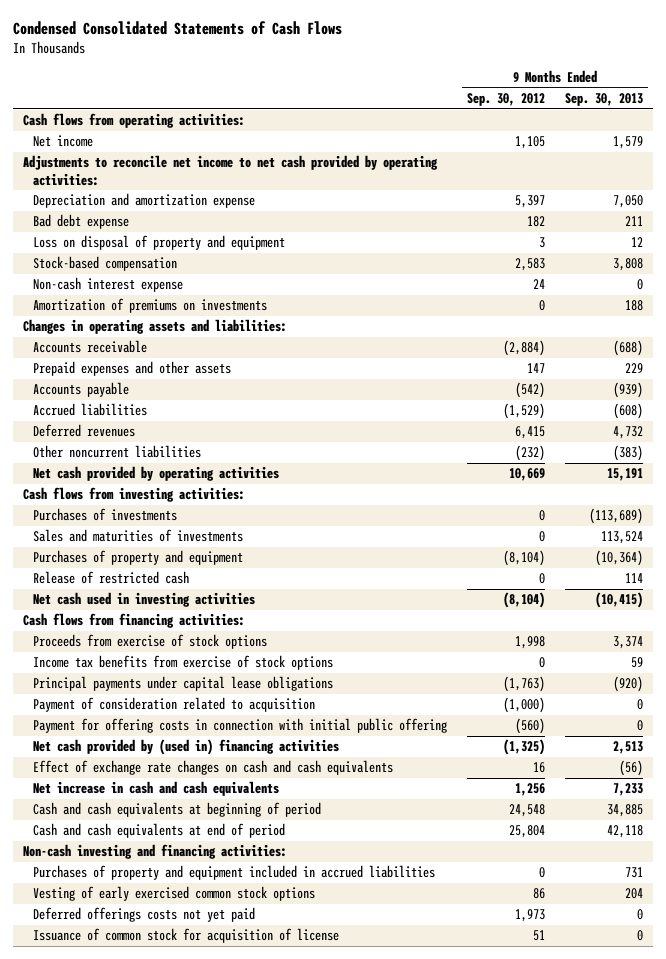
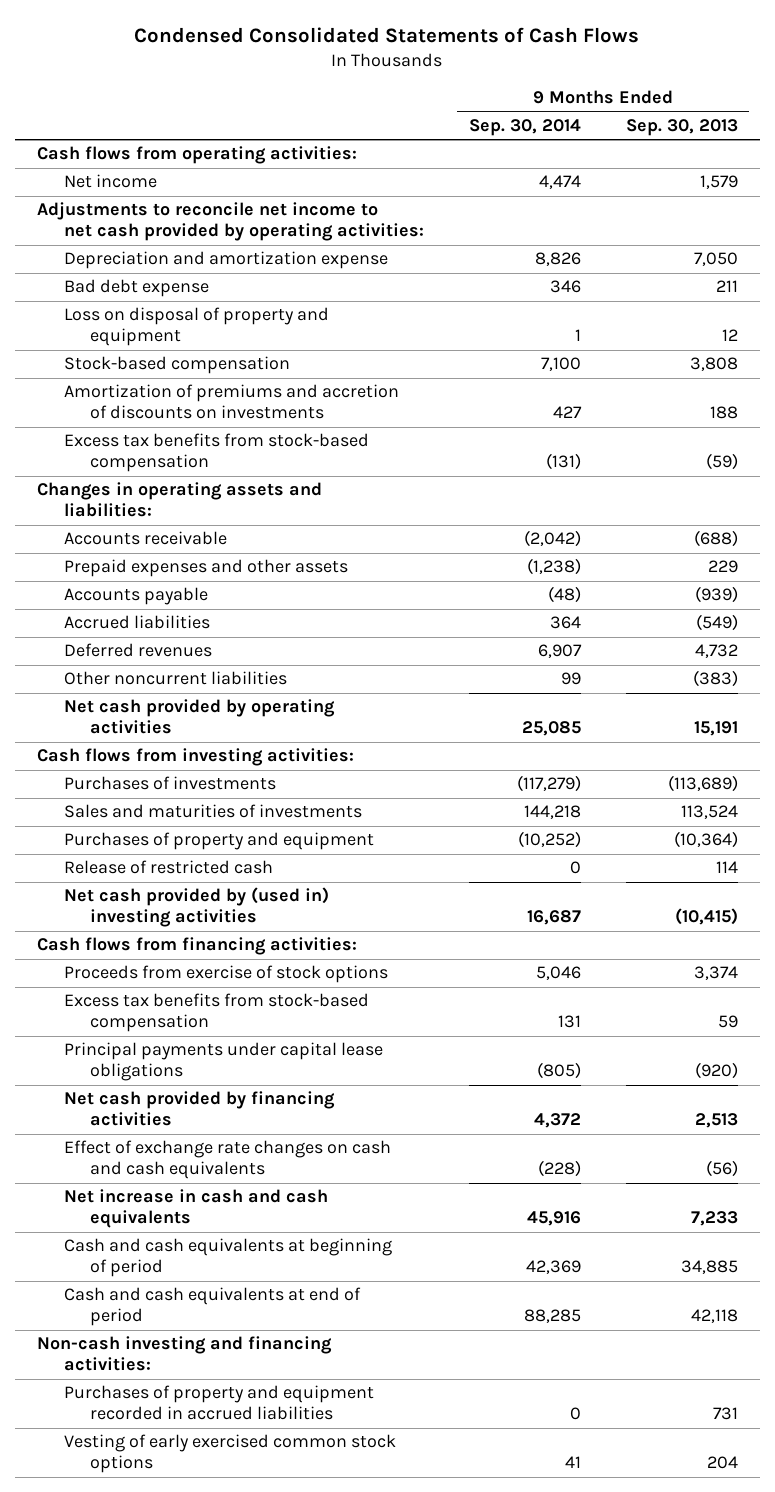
[467,93,546,107] Sep. 30, 2012 -> none
none -> [468,119,581,137] Sep. 30, 2014
[33,277,184,293] Non-cash interest expense -> none
[33,298,268,314] Amortization of premiums on investments -> [63,384,399,420] Amortization of premiums and accretion of discounts on investments
none -> [63,433,369,473] Excess tax benefits from stock-based compensation
[613,403,644,420] (608) -> [695,614,738,632] (549)
[33,592,256,608] Net cash used in investing activities -> [63,887,329,928] Net cash provided by (used in) investing activities
[33,655,334,671] Income tax benefits from exercise of stock options -> none
none -> [63,993,369,1033] Excess tax benefits from stock-based compensation
[33,697,316,713] Payment of consideration related to acquisition -> none
[33,718,448,734] Payment for offering costs in connection with initial public offering -> none
[33,739,340,756] Net cash provided by (used in) financing activities -> [63,1091,335,1127] Net cash provided by financing activities
[33,865,436,881] Purchases of property and equipment included in accrued liabilities -> [63,1385,374,1421] Purchases of property and equipment recorded in accrued liabilities
[33,907,256,923] Deferred offerings costs not yet paid -> none
[33,928,340,944] Issuance of common stock for acquisition of license -> none

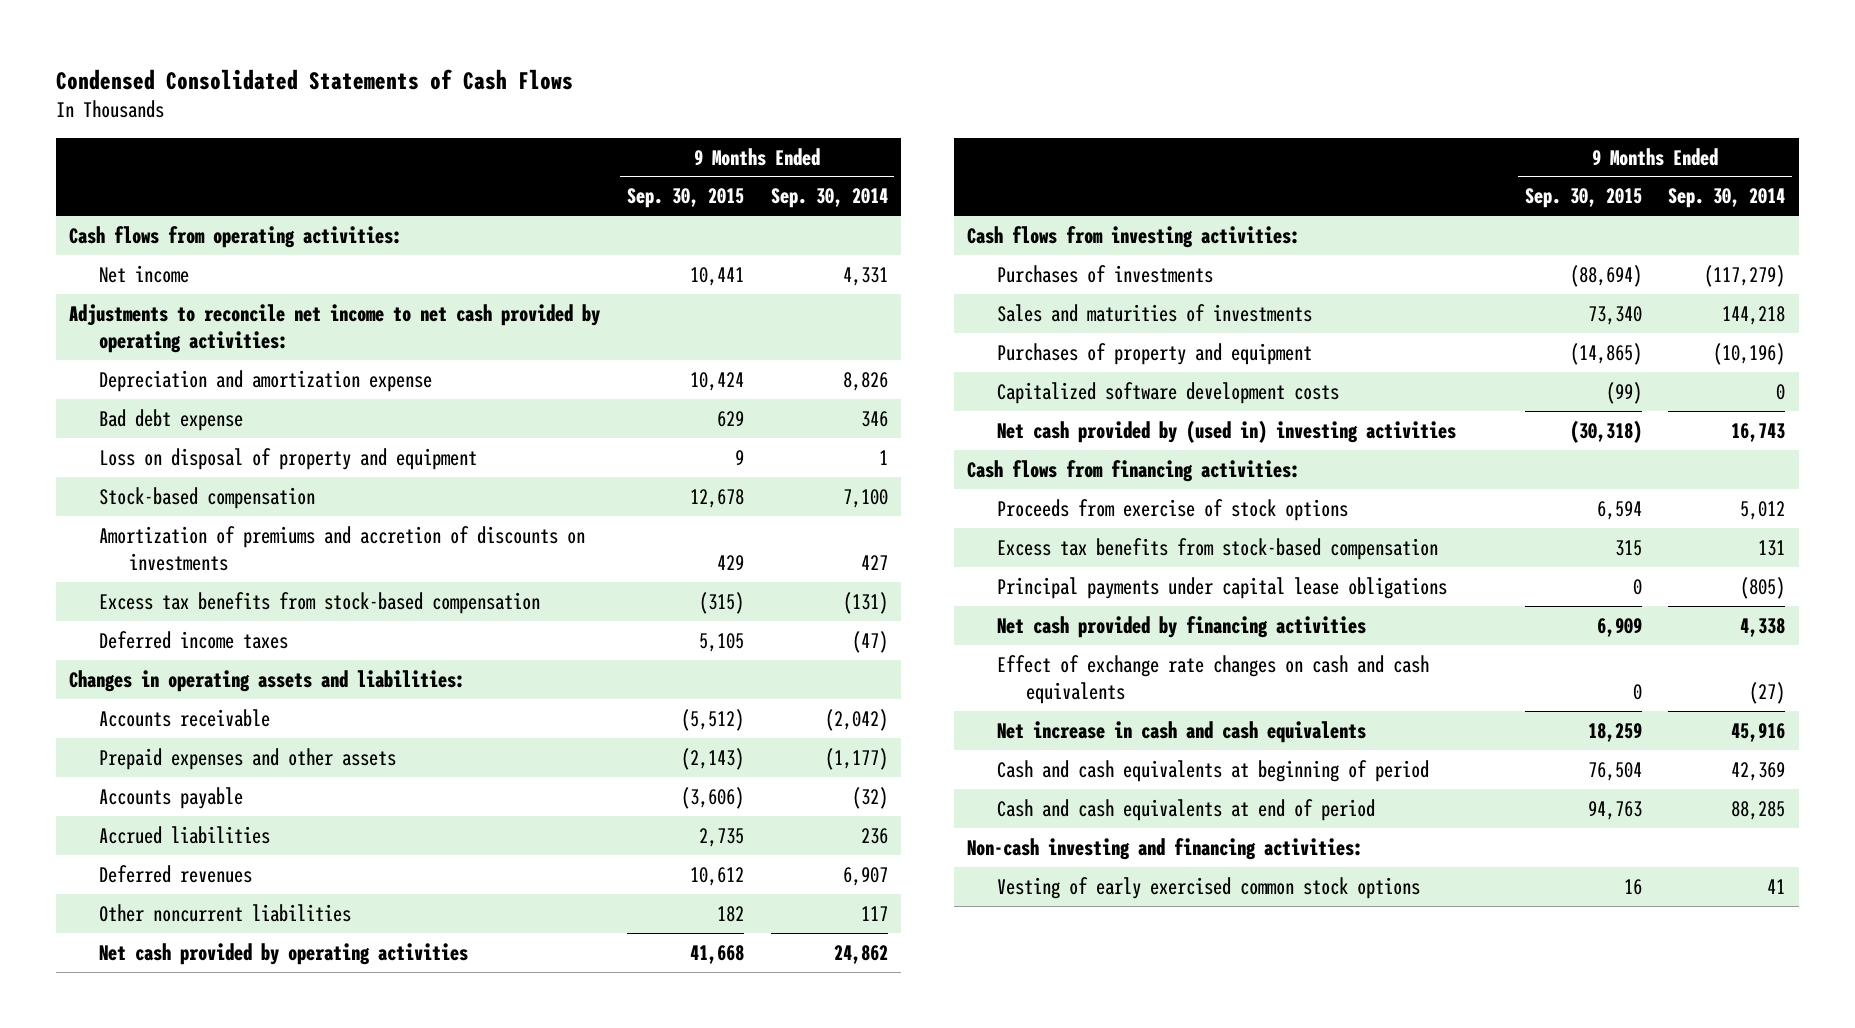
[625,119,738,137] Sep. 30, 2013 -> none
none -> [627,188,745,209] Sep. 30, 2015
[538,175,581,190] 4,474 -> [842,266,888,286] 4,331
none -> [99,630,289,649] Deferred income taxes
[526,558,581,576] (1,238) -> [824,747,888,770] (1,177)
[547,586,581,604] (48) -> [851,786,888,809] (32)
[549,616,581,630] 364 -> [860,827,888,844] 236
[560,672,581,686] 99 -> [860,905,888,921] 117
[521,721,581,737] 25,085 -> [833,944,888,964] 24,862
[63,860,273,875] Release of restricted cash -> none
[517,831,581,849] (10,252) -> [1713,342,1786,365] (10,196)
none -> [996,381,1339,404] Capitalized software development costs
[526,910,581,926] 16,687 -> [1731,422,1786,442] 16,743
[535,966,581,981] 5,046 -> [1740,500,1786,520] 5,012
[533,1113,581,1129] 4,372 -> [1740,617,1786,637] 4,338
[537,1160,581,1178] (228) -> [1749,681,1786,704] (27)
[63,1385,374,1421] Purchases of property and equipment recorded in accrued liabilities -> none

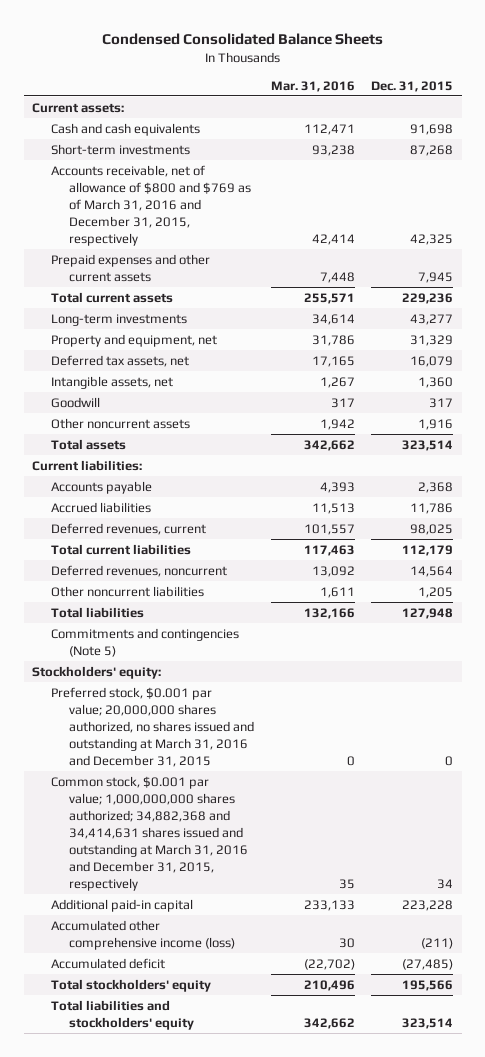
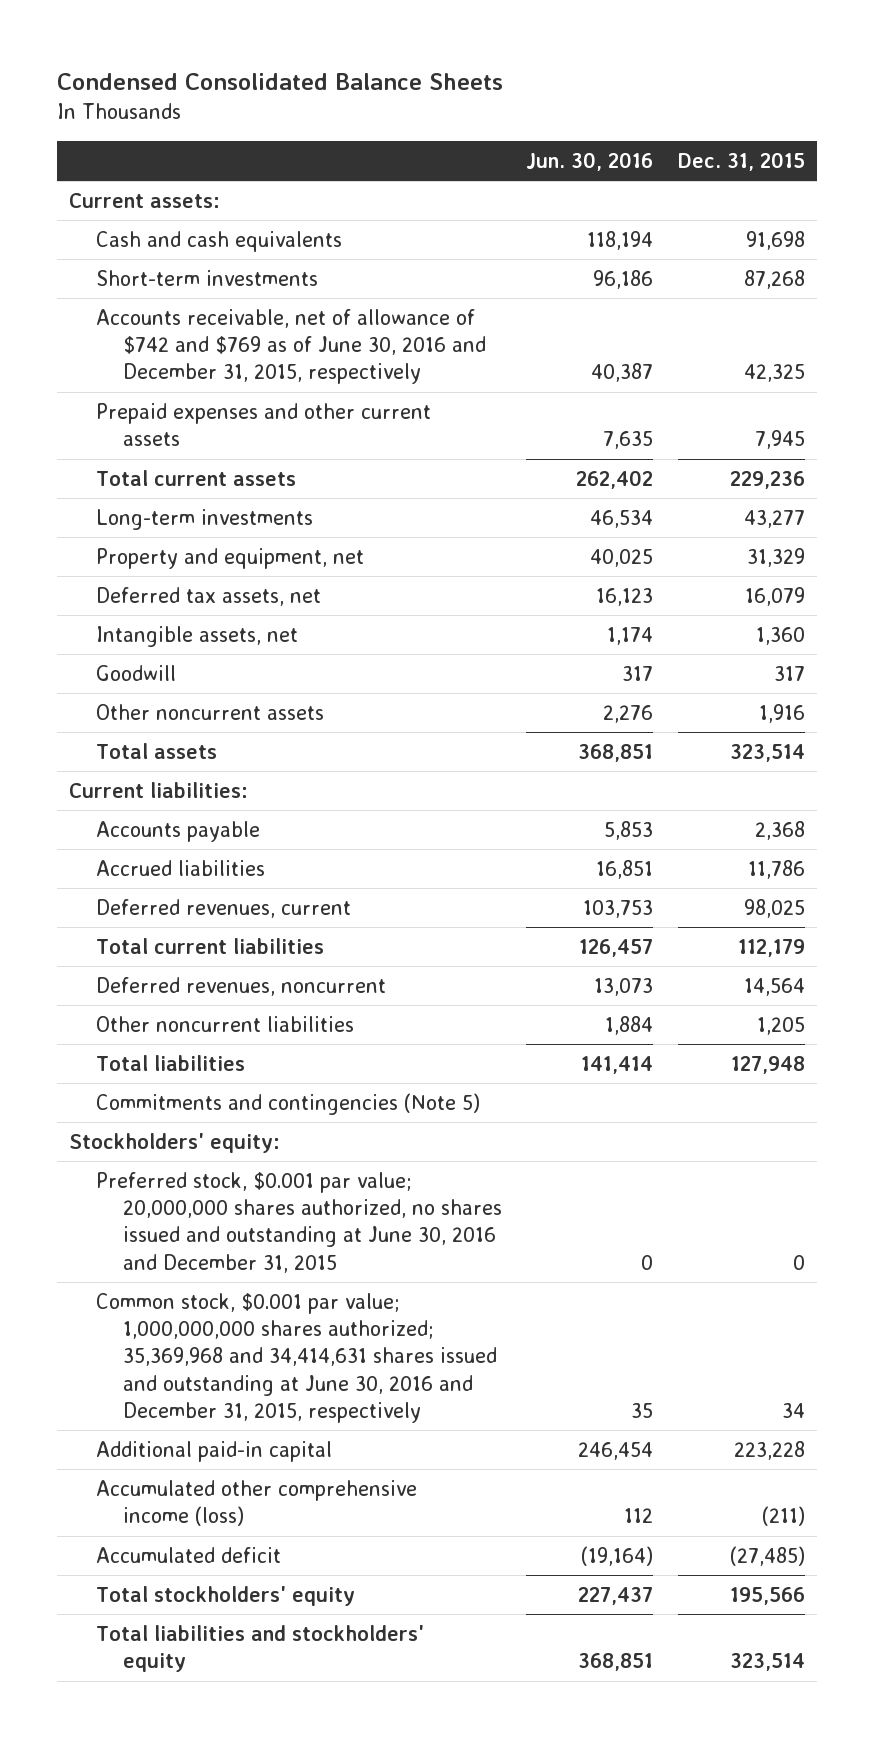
[270,80,355,92] Mar. 31, 2016 -> none
none -> [526,151,654,171] Jun. 30, 2016
[50,164,252,246] Accounts receivable, net of allowance of $800 and $769 as of March 31, 2016 and December 31, 2015, respectively -> [96,308,486,385] Accounts receivable, net of allowance of $742 and $769 as of June 30, 2016 and December 31, 2015, respectively
[50,686,255,767] Preferred stock, $0.001 par value; 20,000,000 shares authorized, no shares issued and outstanding at March 31, 2016 and December 31, 2015 -> [96,1171,502,1273] Preferred stock, $0.001 par value; 20,000,000 shares authorized, no shares issued and outstanding at June 30, 2016 and December 31, 2015
[50,775,249,891] Common stock, $0.001 par value; 1,000,000,000 shares authorized; 34,882,368 and 34,414,631 shares issued and outstanding at March 31, 2016 and December 31, 2015, respectively -> [96,1292,497,1424] Common stock, $0.001 par value; 1,000,000,000 shares authorized; 35,369,968 and 34,414,631 shares issued and outstanding at June 30, 2016 and December 31, 2015, respectively

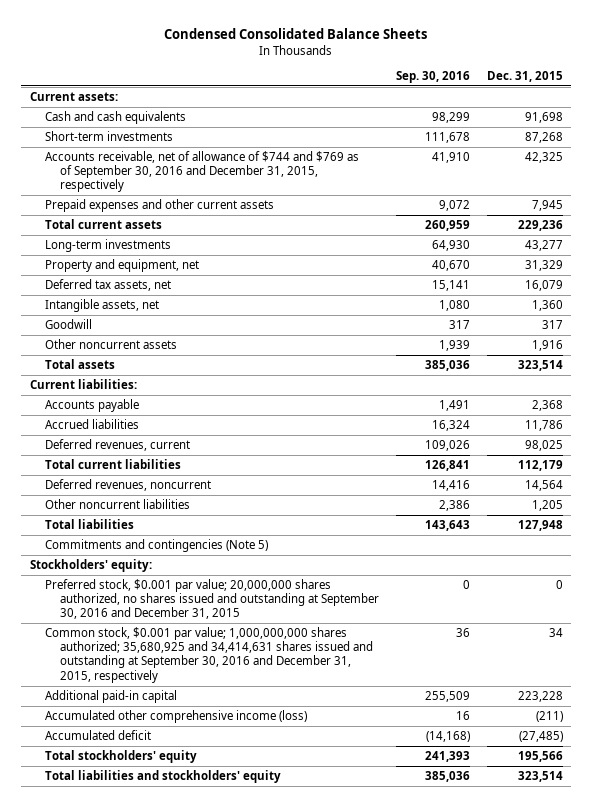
[526,151,654,171] Jun. 30, 2016 -> none
none -> [396,71,471,84] Sep. 30, 2016
[96,308,486,385] Accounts receivable, net of allowance of $742 and $769 as of June 30, 2016 and December 31, 2015, respectively -> [45,151,360,193] Accounts receivable, net of allowance of $744 and $769 as of September 30, 2016 and December 31, 2015, respectively
[96,1171,502,1273] Preferred stock, $0.001 par value; 20,000,000 shares authorized, no shares issued and outstanding at June 30, 2016 and December 31, 2015 -> [45,579,380,620] Preferred stock, $0.001 par value; 20,000,000 shares authorized, no shares issued and outstanding at September 30, 2016 and December 31, 2015
[96,1292,497,1424] Common stock, $0.001 par value; 1,000,000,000 shares authorized; 35,369,968 and 34,414,631 shares issued and outstanding at June 30, 2016 and December 31, 2015, respectively -> [45,627,374,683] Common stock, $0.001 par value; 1,000,000,000 shares authorized; 35,680,925 and 34,414,631 shares issued and outstanding at September 30, 2016 and December 31, 2015, respectively

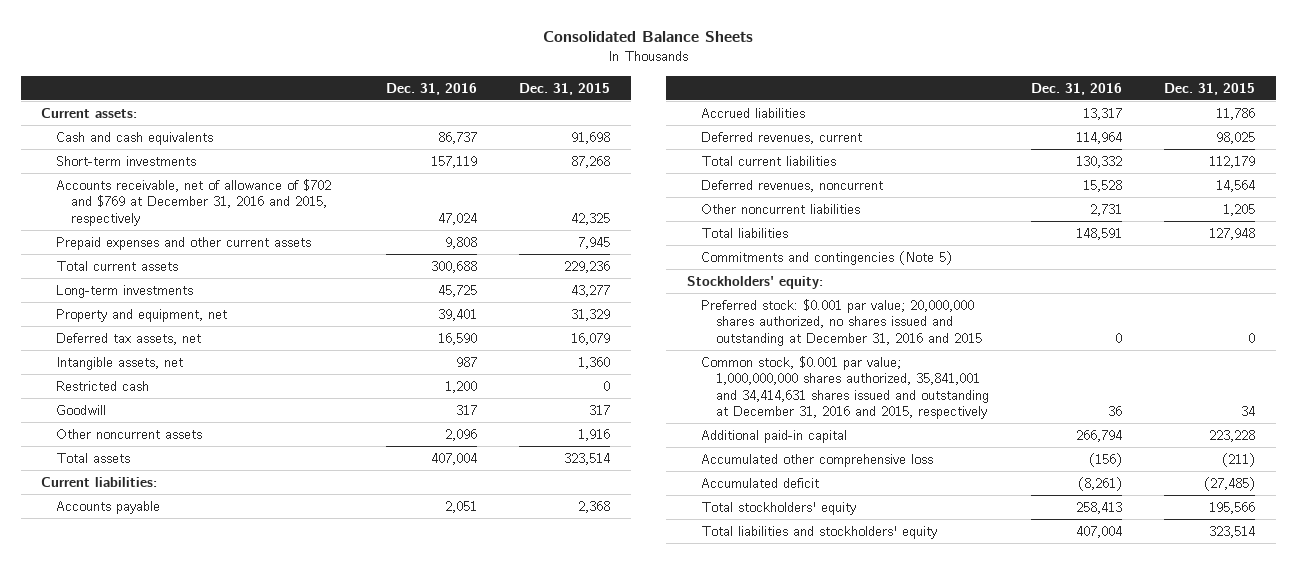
[164,28,428,40] Condensed Consolidated Balance Sheets -> [543,31,754,43] Consolidated Balance Sheets
[396,71,471,84] Sep. 30, 2016 -> none
none -> [385,82,477,95] Dec. 31, 2016
[45,151,360,193] Accounts receivable, net of allowance of $744 and $769 as of September 30, 2016 and December 31, 2015, respectively -> [56,179,332,226] Accounts receivable, net of allowance of $702 and $769 at December 31, 2016 and 2015, respectively
none -> [56,381,150,392] Restricted cash
[45,579,380,620] Preferred stock, $0.001 par value; 20,000,000 shares authorized, no shares issued and outstanding at September 30, 2016 and December 31, 2015 -> [701,299,983,346] Preferred stock: $0.001 par value; 20,000,000 shares authorized, no shares issued and outstanding at December 31, 2016 and 2015
[45,627,374,683] Common stock, $0.001 par value; 1,000,000,000 shares authorized; 35,680,925 and 34,414,631 shares issued and outstanding at September 30, 2016 and December 31, 2015, respectively -> [701,356,990,419] Common stock, $0.001 par value; 1,000,000,000 shares authorized, 35,841,001 and 34,414,631 shares issued and outstanding at December 31, 2016 and 2015, respectively
[45,710,308,724] Accumulated other comprehensive income (loss) -> [701,454,934,468] Accumulated other comprehensive loss

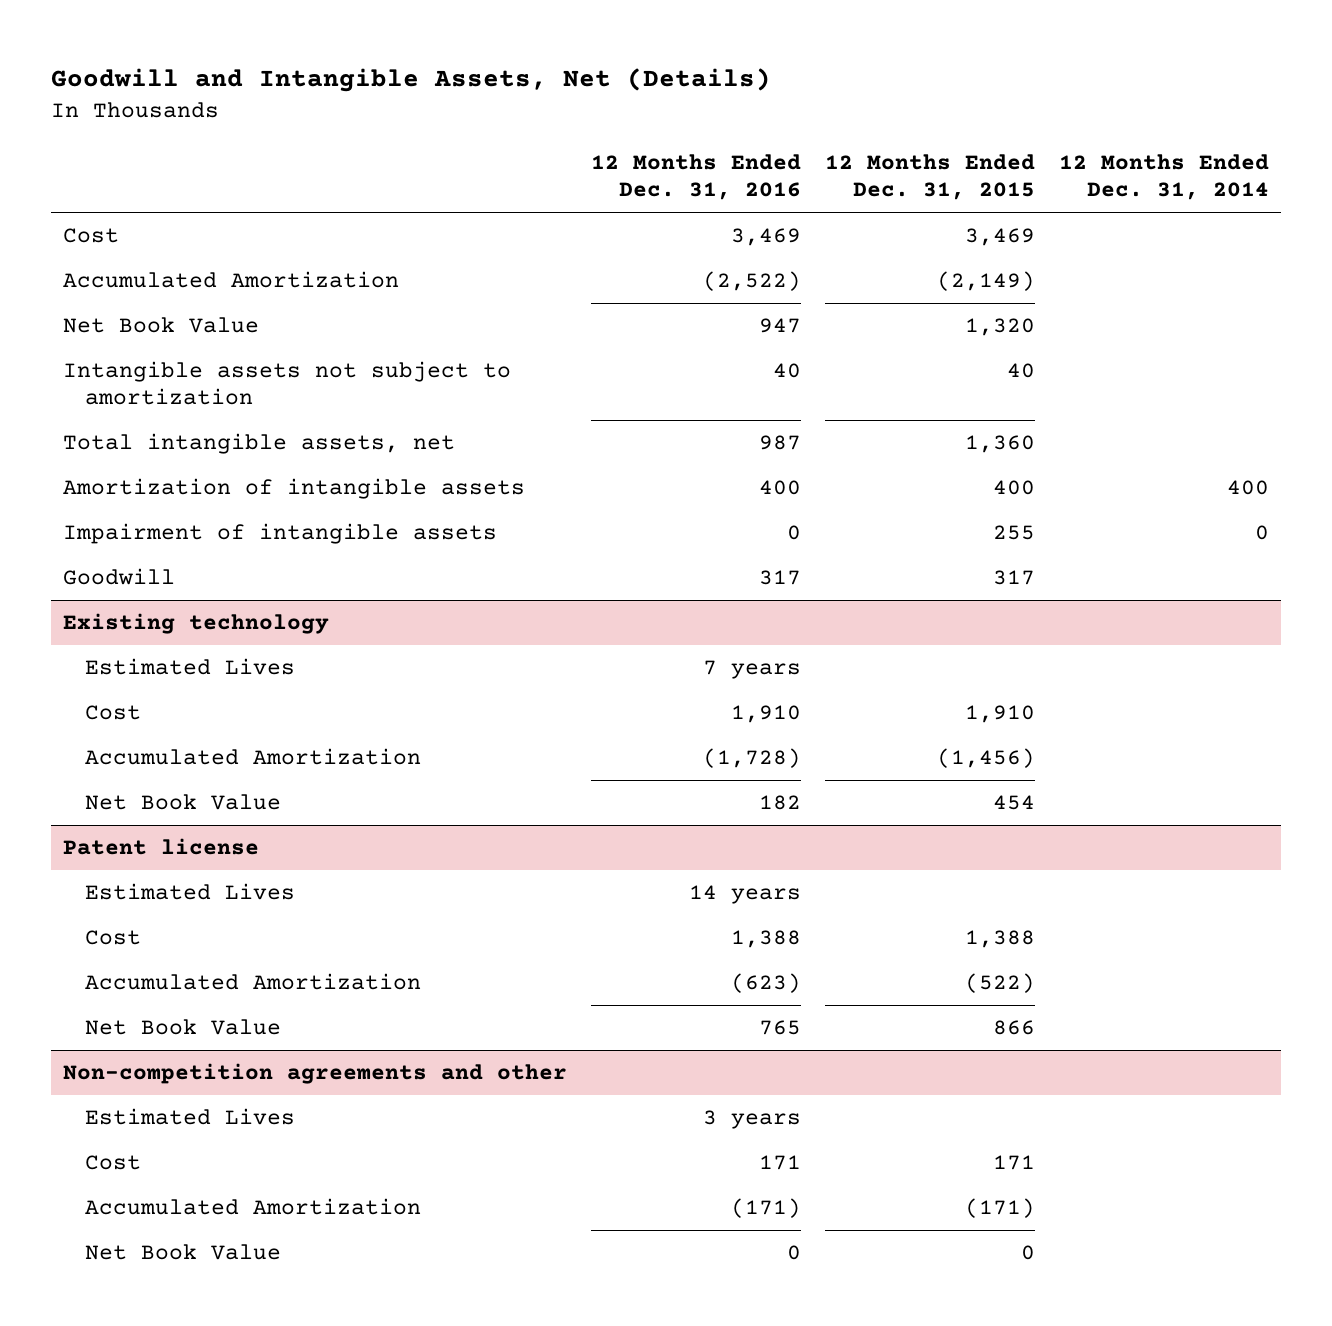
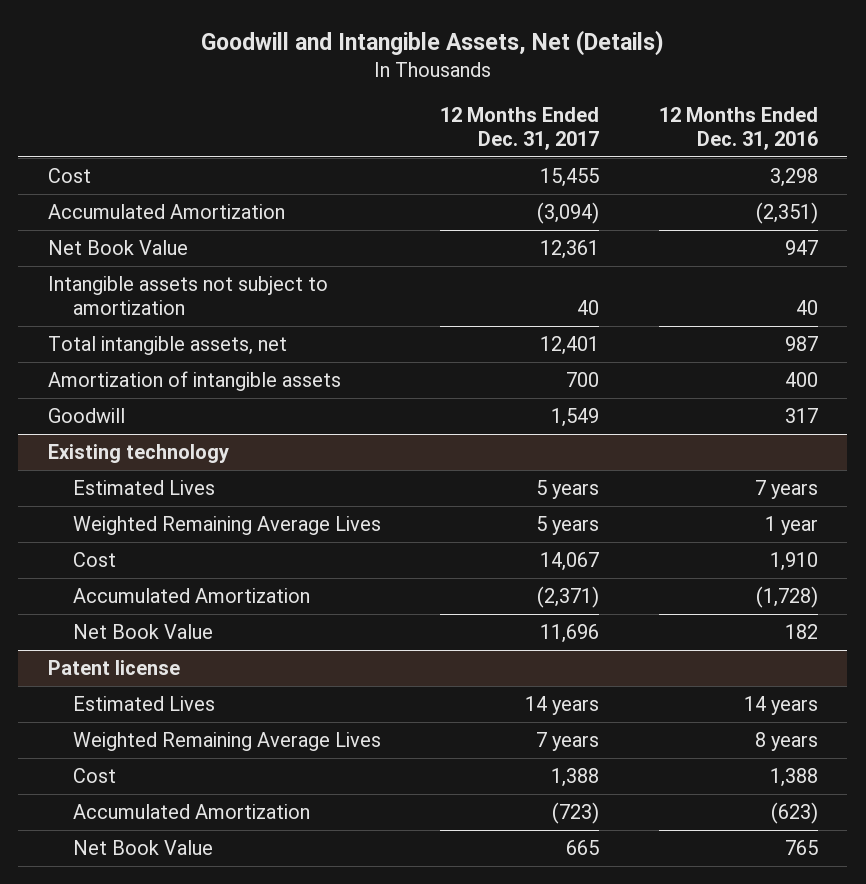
[825,154,1036,201] 12 Months Ended Dec. 31, 2015 -> none
[1059,154,1270,201] 12 Months Ended Dec. 31, 2014 -> none
none -> [440,107,600,150] 12 Months Ended Dec. 31, 2017
[731,228,802,247] 3,469 -> [769,168,818,188] 3,298
[703,271,802,292] (2,522) -> [755,202,818,225] (2,351)
[63,523,498,545] Impairment of intangible assets -> none
none -> [72,516,381,536] Weighted Remaining Average Lives
none -> [72,732,381,752] Weighted Remaining Average Lives
[63,1063,568,1085] Non-competition agreements and other -> none
[85,1108,296,1126] Estimated Lives -> none
[85,1155,142,1171] Cost -> none
[85,1198,422,1216] Accumulated Amortization -> none
[85,1244,282,1261] Net Book Value -> none

